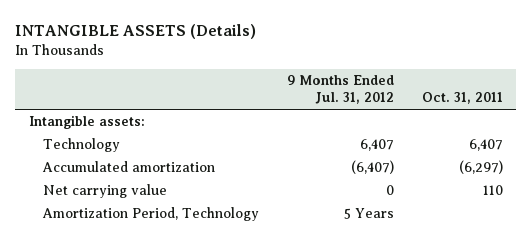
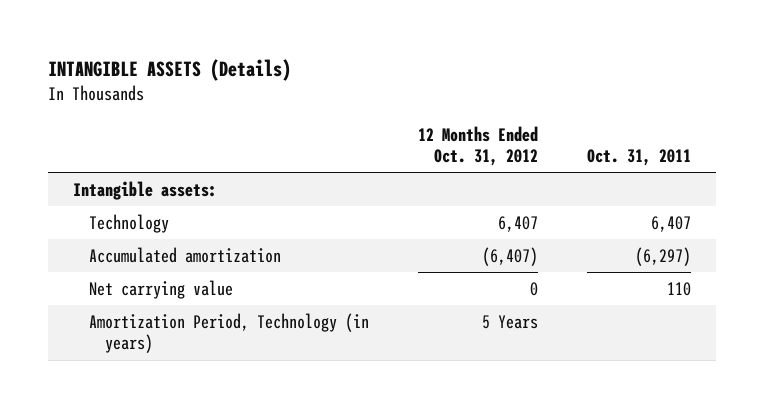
[286,75,394,105] 9 Months Ended Jul. 31, 2012 -> none
none -> [418,125,539,167] 12 Months Ended Oct. 31, 2012
[42,207,260,222] Amortization Period, Technology -> [88,312,369,354] Amortization Period, Technology (in years)

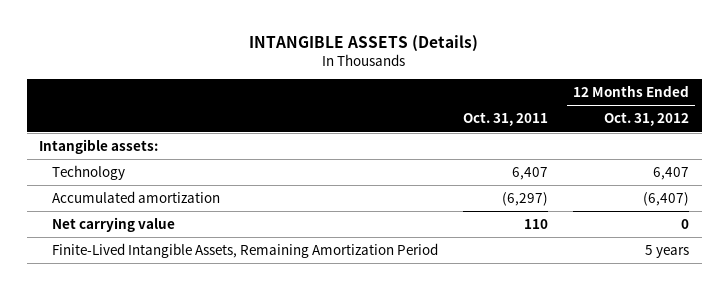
[88,312,369,354] Amortization Period, Technology (in years) -> none
none -> [51,243,438,259] Finite-Lived Intangible Assets, Remaining Amortization Period

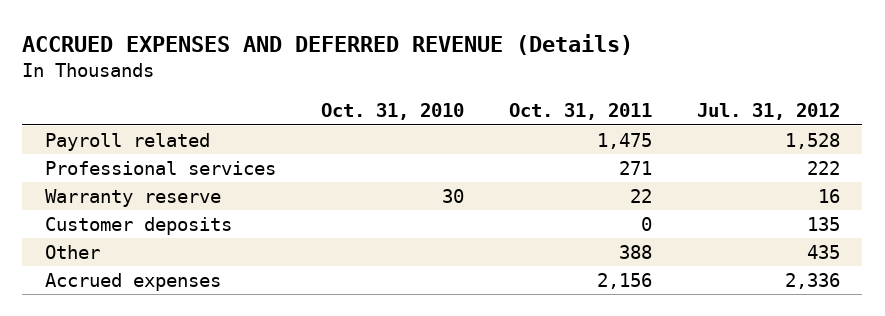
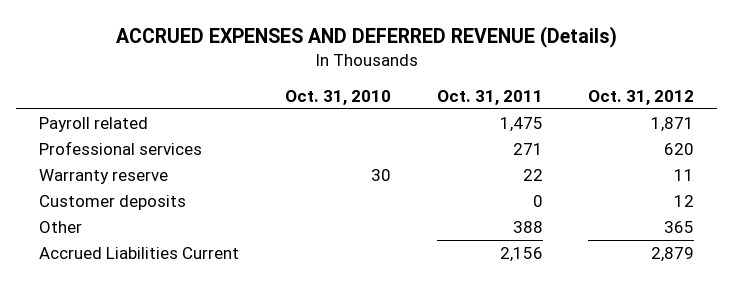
[696,103,840,121] Jul. 31, 2012 -> none
none -> [588,89,695,105] Oct. 31, 2012
[44,273,221,292] Accrued expenses -> [39,247,240,260] Accrued Liabilities Current

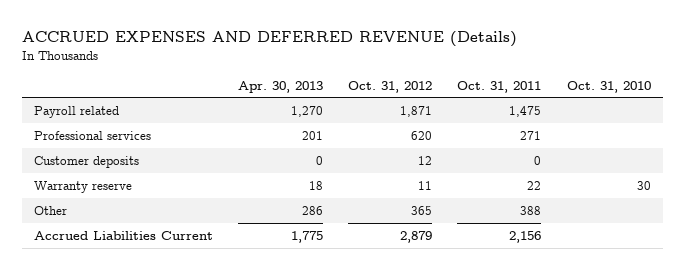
none -> [238,80,324,93] Apr. 30, 2013
[39,169,169,185] Warranty reserve -> [34,180,133,193] Warranty reserve

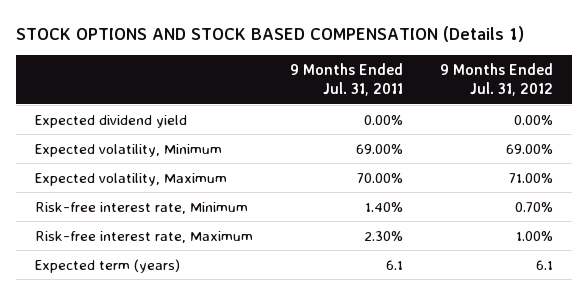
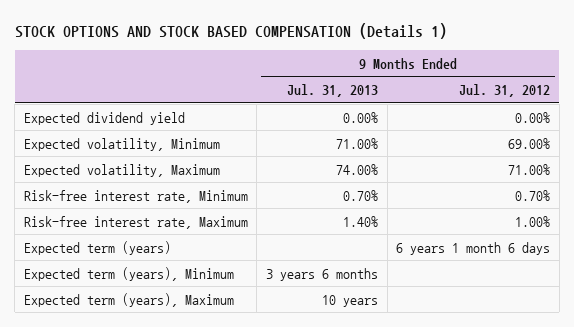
[289,62,403,97] 9 Months Ended Jul. 31, 2011 -> none
none -> [287,84,379,98] Jul. 31, 2013
[536,259,554,270] 6.1 -> [396,241,551,255] 6 years 1 month 6 days
none -> [23,266,234,281] Expected term (years), Minimum
none -> [23,292,234,307] Expected term (years), Maximum

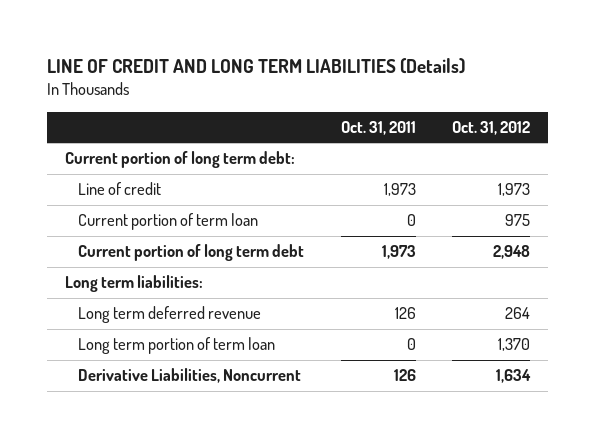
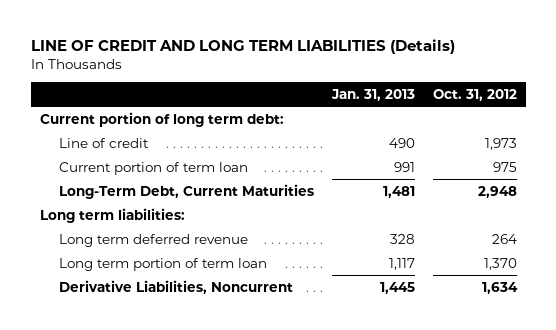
[340,120,416,135] Oct. 31, 2011 -> none
none -> [330,88,415,101] Jan. 31, 2013
[78,244,305,262] Current portion of long term debt -> [58,183,314,199] Long-Term Debt, Current Maturities

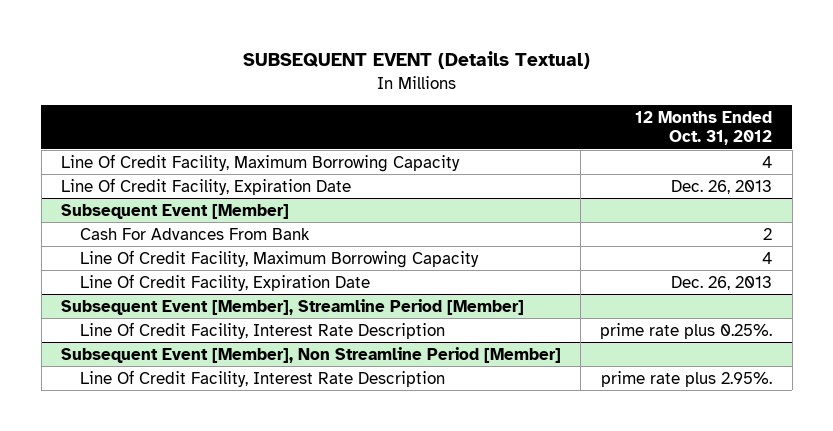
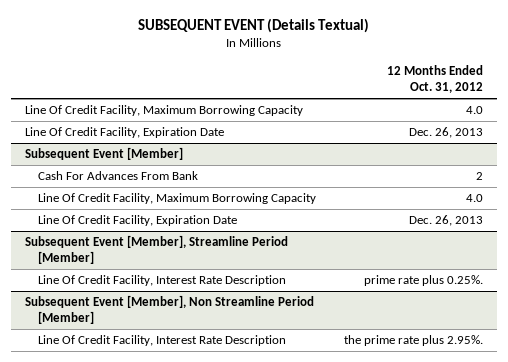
[762,155,773,168] 4 -> [465,106,483,115] 4.0
[762,251,773,264] 4 -> [465,194,483,203] 4.0
[601,370,773,387] prime rate plus 2.95%. -> [343,335,483,347] the prime rate plus 2.95%.

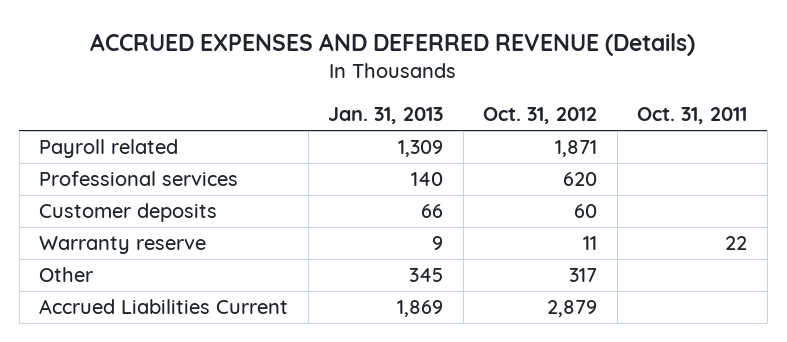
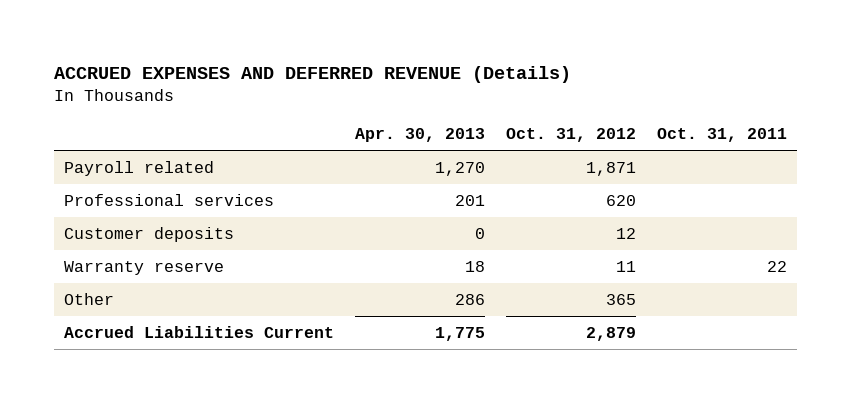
[328,107,444,125] Jan. 31, 2013 -> none
none -> [355,128,486,143] Apr. 30, 2013
[574,204,598,219] 60 -> [615,227,636,239] 12
[569,268,598,283] 317 -> [605,293,636,305] 365

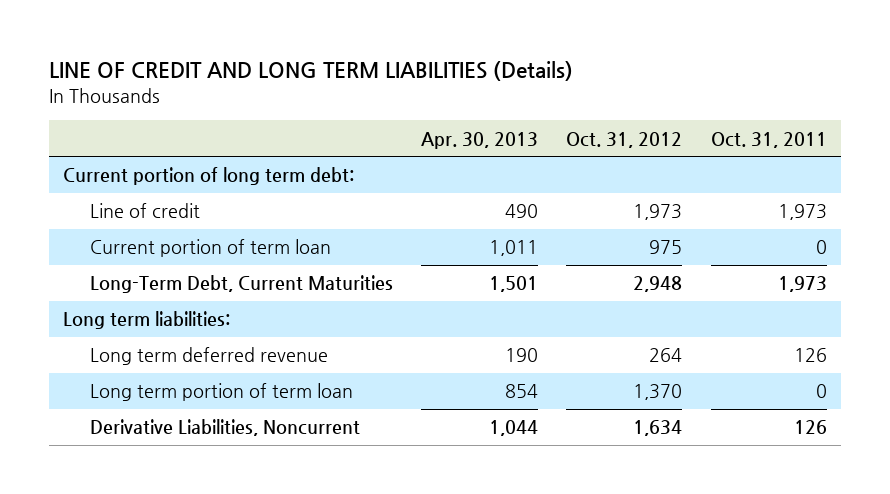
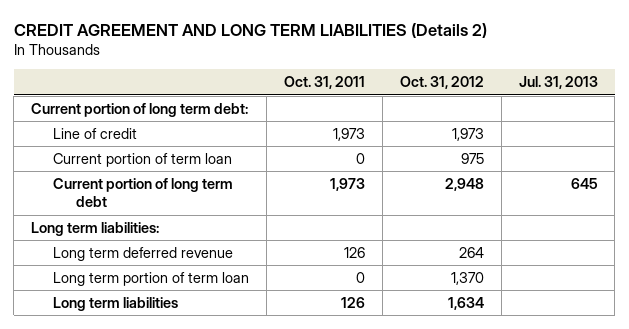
[49,61,574,82] LINE OF CREDIT AND LONG TERM LIABILITIES (Details) -> [13,22,487,38] CREDIT AGREEMENT AND LONG TERM LIABILITIES (Details 2)
[421,131,539,149] Apr. 30, 2013 -> none
none -> [518,76,598,90] Jul. 31, 2013
[90,275,394,294] Long-Term Debt, Current Maturities -> [53,177,234,208] Current portion of long term debt
[90,419,361,437] Derivative Liabilities, Noncurrent -> [53,296,179,311] Long term liabilities

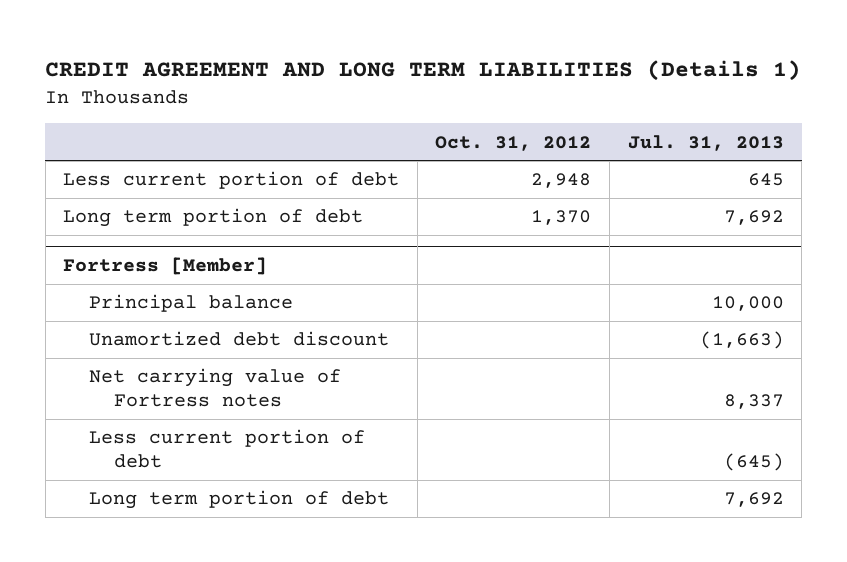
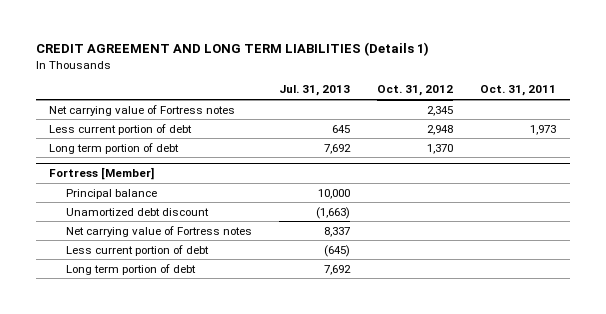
none -> [480,85,557,97] Oct. 31, 2011
none -> [49,104,236,116] Net carrying value of Fortress notes

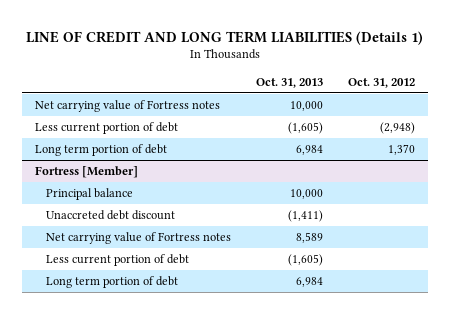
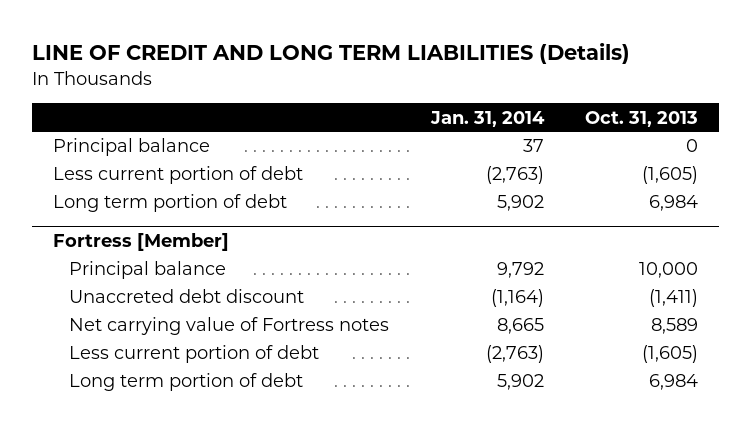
[26,30,424,45] LINE OF CREDIT AND LONG TERM LIABILITIES (Details 1) -> [32,43,631,65] LINE OF CREDIT AND LONG TERM LIABILITIES (Details)
[348,77,416,88] Oct. 31, 2012 -> none
none -> [429,110,545,127] Jan. 31, 2014
[34,99,220,112] Net carrying value of Fortress notes -> none
none -> [52,138,210,157] Principal balance

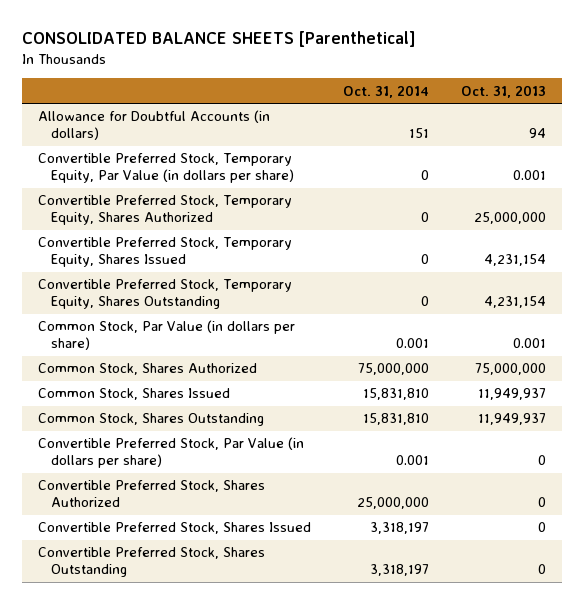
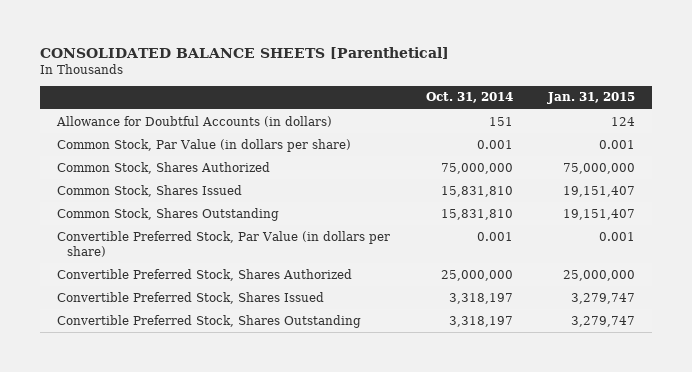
[460,84,546,98] Oct. 31, 2013 -> none
none -> [546,92,635,105] Jan. 31, 2015
[37,153,295,184] Convertible Preferred Stock, Temporary Equity, Par Value (in dollars per share) -> none
[37,195,292,226] Convertible Preferred Stock, Temporary Equity, Shares Authorized -> none
[37,237,292,268] Convertible Preferred Stock, Temporary Equity, Shares Issued -> none
[37,279,292,310] Convertible Preferred Stock, Temporary Equity, Shares Outstanding -> none

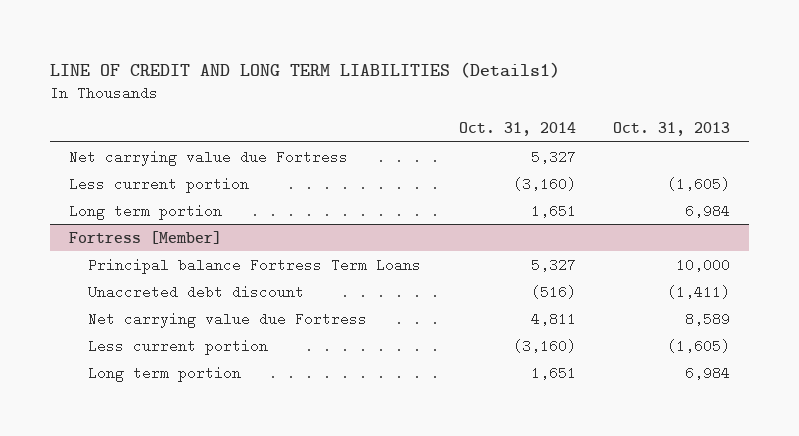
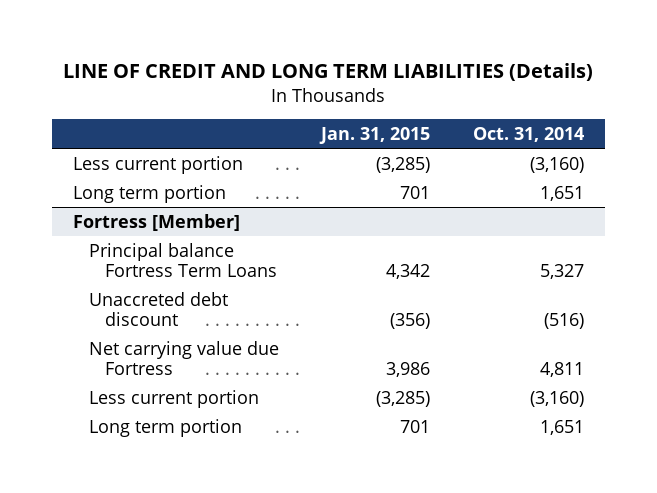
[49,61,560,78] LINE OF CREDIT AND LONG TERM LIABILITIES (Details1) -> [63,63,594,82] LINE OF CREDIT AND LONG TERM LIABILITIES (Details)
[613,122,731,137] Oct. 31, 2013 -> none
none -> [319,126,431,144] Jan. 31, 2015
[68,149,348,166] Net carrying value due Fortress -> none

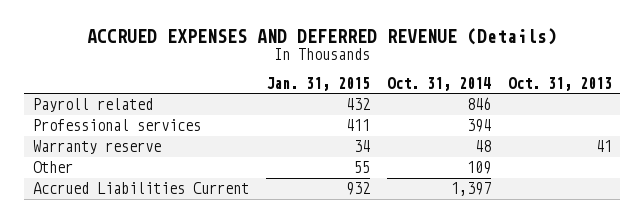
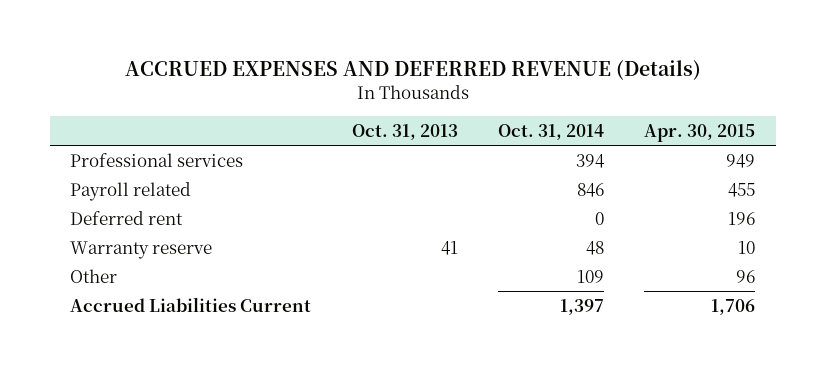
[265,76,370,91] Jan. 31, 2015 -> none
none -> [644,123,756,142] Apr. 30, 2015
[32,98,153,113] Payroll related -> [70,181,192,201] Payroll related
none -> [70,210,184,225] Deferred rent

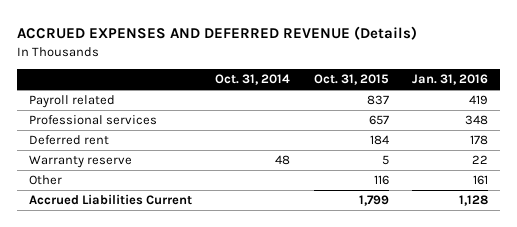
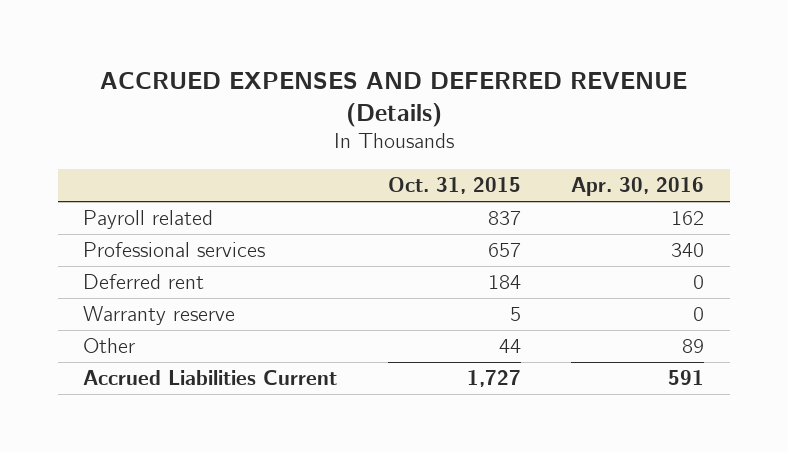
[215,74,291,86] Oct. 31, 2014 -> none
[412,74,489,86] Jan. 31, 2016 -> none
none -> [571,176,705,196] Apr. 30, 2016
[373,175,389,186] 116 -> [498,339,521,354] 44
[358,195,389,207] 1,799 -> [466,370,521,388] 1,727

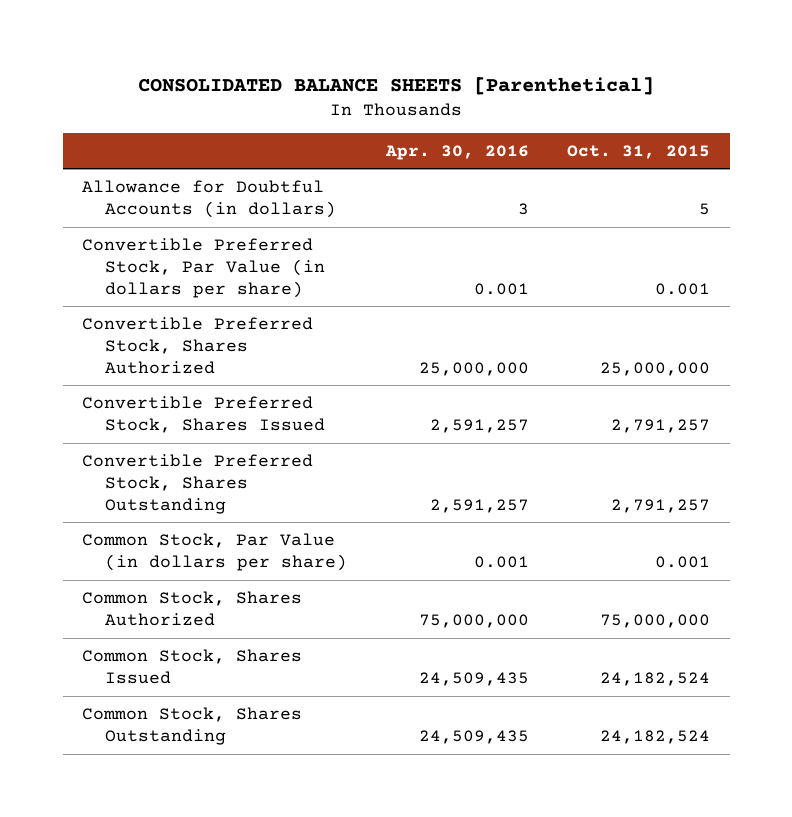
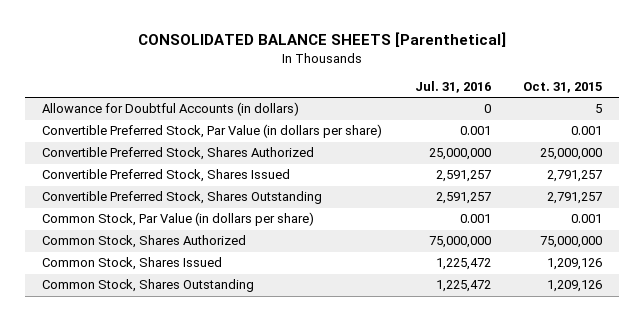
[384,144,529,160] Apr. 30, 2016 -> none
none -> [414,80,491,93] Jul. 31, 2016
[600,671,711,686] 24,182,524 -> [547,258,603,271] 1,209,126
[600,729,711,744] 24,182,524 -> [547,280,603,293] 1,209,126

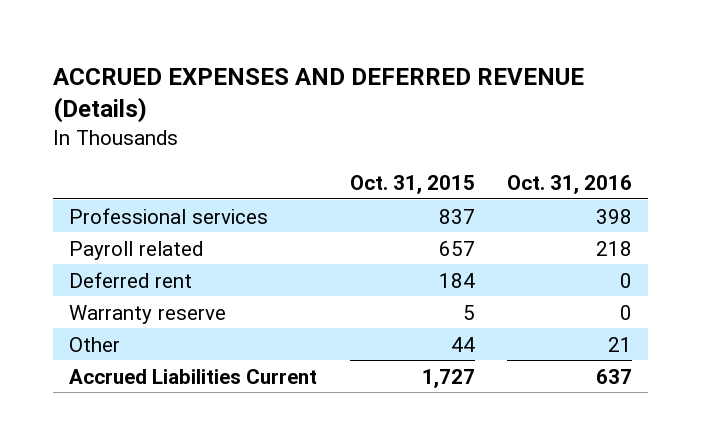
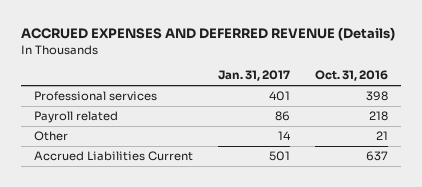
[349,174,475,194] Oct. 31, 2015 -> none
none -> [217,70,290,82] Jan. 31, 2017
[69,271,193,288] Deferred rent -> none
[69,304,227,324] Warranty reserve -> none

